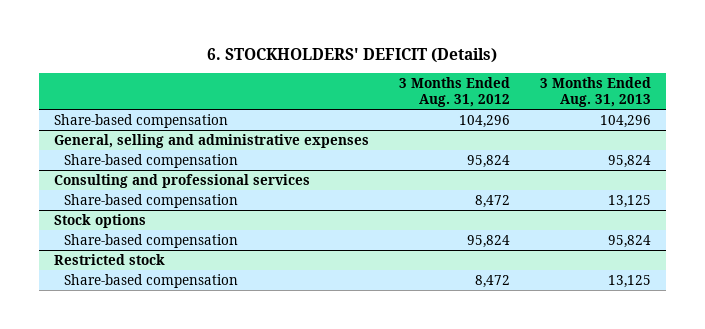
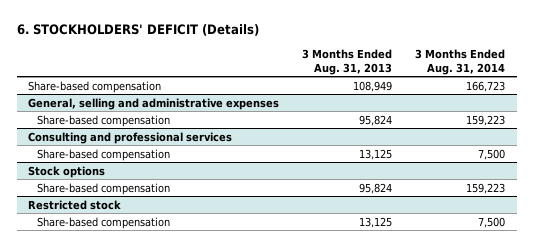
[398,76,510,108] 3 Months Ended Aug. 31, 2012 -> none
none -> [415,48,506,75] 3 Months Ended Aug. 31, 2014
[600,114,652,128] 104,296 -> [353,80,393,92] 108,949

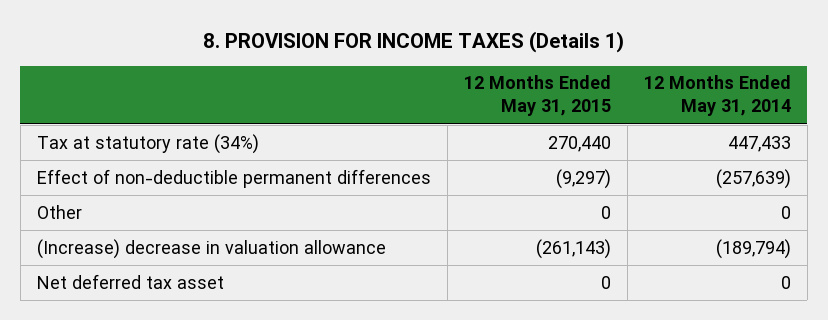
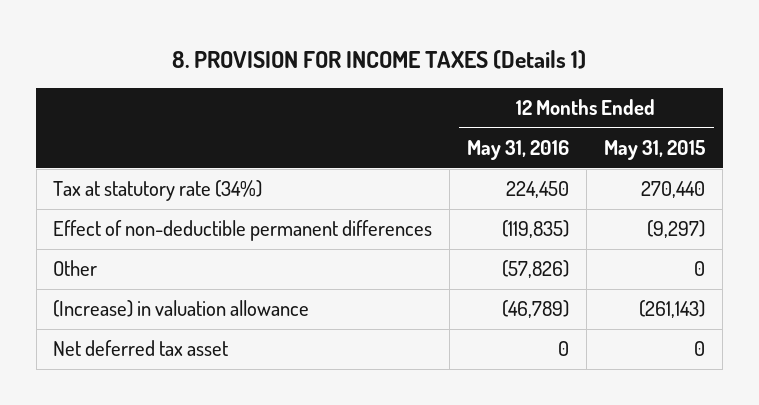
[643,75,791,117] 12 Months Ended May 31, 2014 -> none
none -> [467,140,570,161] May 31, 2016
[36,238,386,259] (Increase) decrease in valuation allowance -> [53,300,310,318] (Increase) in valuation allowance

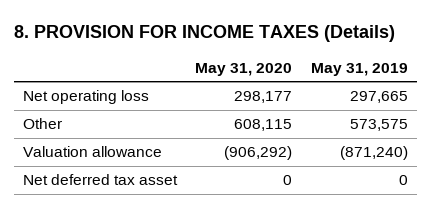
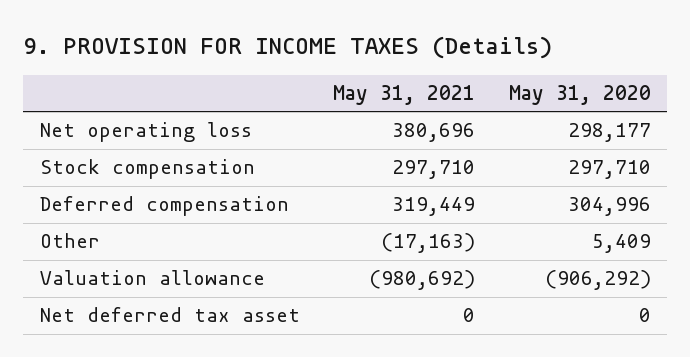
[13,25,395,43] 8. PROVISION FOR INCOME TAXES (Details) -> [22,36,552,60] 9. PROVISION FOR INCOME TAXES (Details)
[310,62,408,76] May 31, 2019 -> none
none -> [333,85,476,106] May 31, 2021
none -> [39,159,255,180] Stock compensation
none -> [39,196,289,217] Deferred compensation
[234,119,293,132] 608,115 -> [591,234,651,254] 5,409

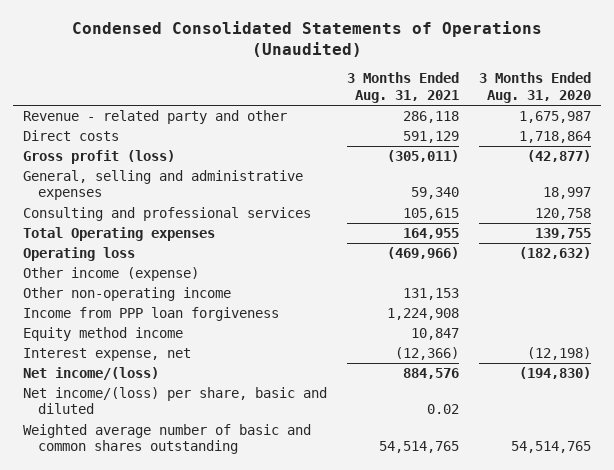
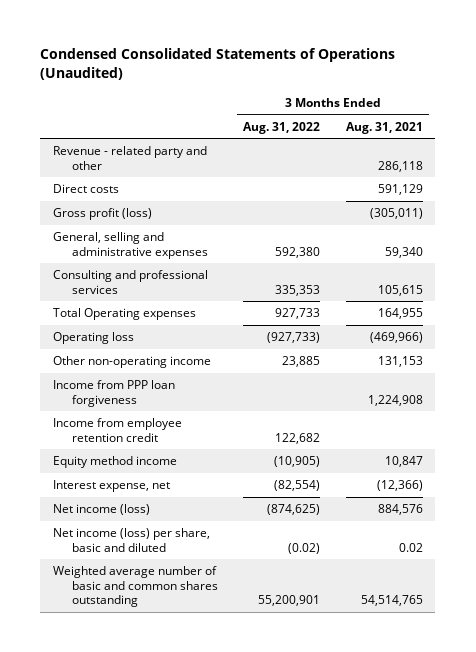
[478,72,591,103] 3 Months Ended Aug. 31, 2020 -> none
none -> [243,121,321,134] Aug. 31, 2022
[23,266,200,281] Other income (expense) -> none
none -> [53,418,183,442] Income from employee retention credit
[23,366,160,380] Net income/(loss) -> [53,504,151,516] Net income (loss)
[23,386,328,415] Net income/(loss) per share, basic and diluted -> [53,528,211,552] Net income (loss) per share, basic and diluted

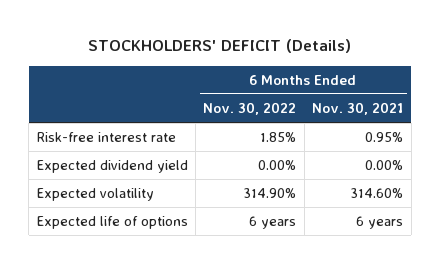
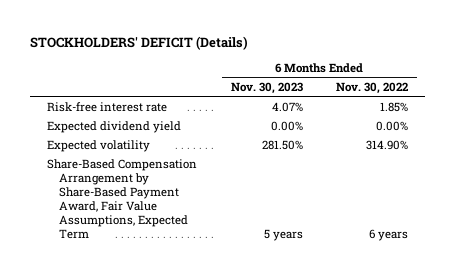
[312,101,404,115] Nov. 30, 2021 -> none
none -> [230,82,303,95] Nov. 30, 2023
[36,215,188,229] Expected life of options -> [46,158,197,239] Share-Based Compensation Arrangement by Share-Based Payment Award, Fair Value Assumptions, Expected Term

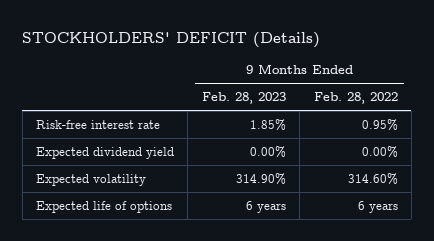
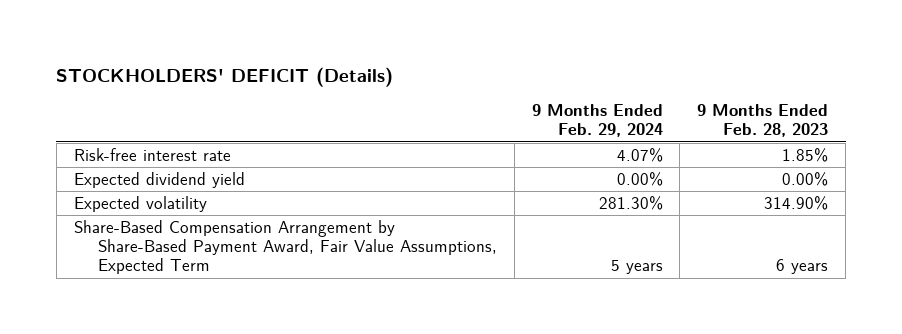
[313,92,398,105] Feb. 28, 2022 -> none
none -> [531,104,663,138] 9 Months Ended Feb. 29, 2024
[36,201,173,214] Expected life of options -> [73,219,497,275] Share-Based Compensation Arrangement by Share-Based Payment Award, Fair Value Assumptions, Expected Term

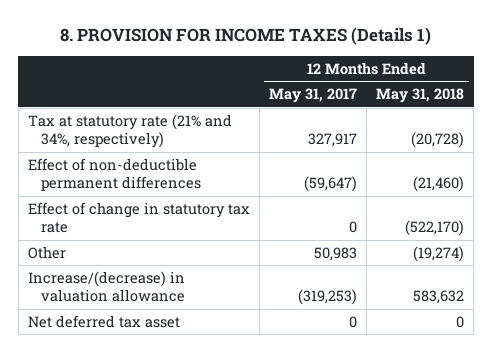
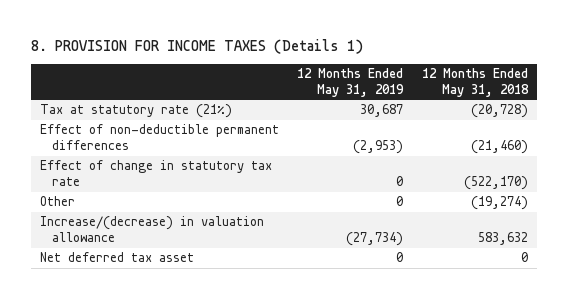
[269,88,358,104] May 31, 2017 -> none
none -> [297,68,405,97] 12 Months Ended May 31, 2019
[27,114,232,149] Tax at statutory rate (21% and 34%, respectively) -> [40,104,233,119] Tax at statutory rate (21%)

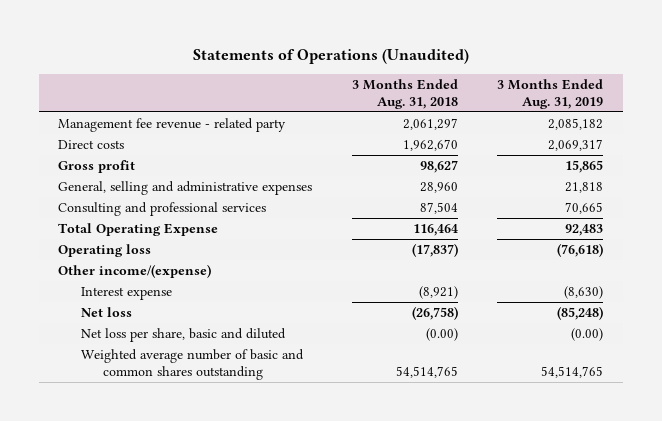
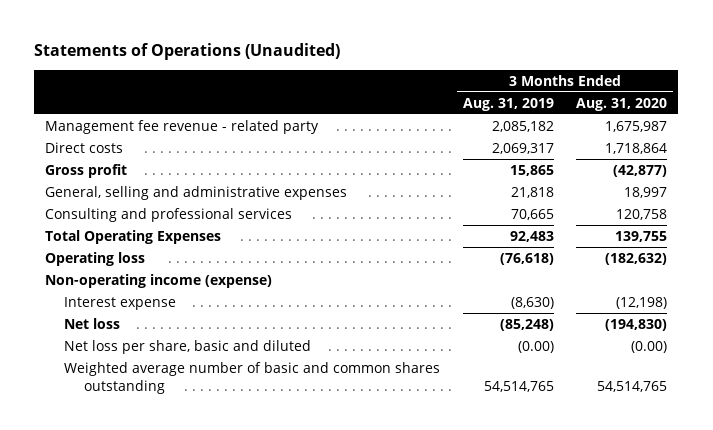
[351,79,458,110] 3 Months Ended Aug. 31, 2018 -> none
none -> [576,97,668,111] Aug. 31, 2020
[58,222,219,236] Total Operating Expense -> [45,229,222,244] Total Operating Expenses
[58,263,212,278] Other income/(expense) -> [45,273,273,288] Non-operating income (expense)

